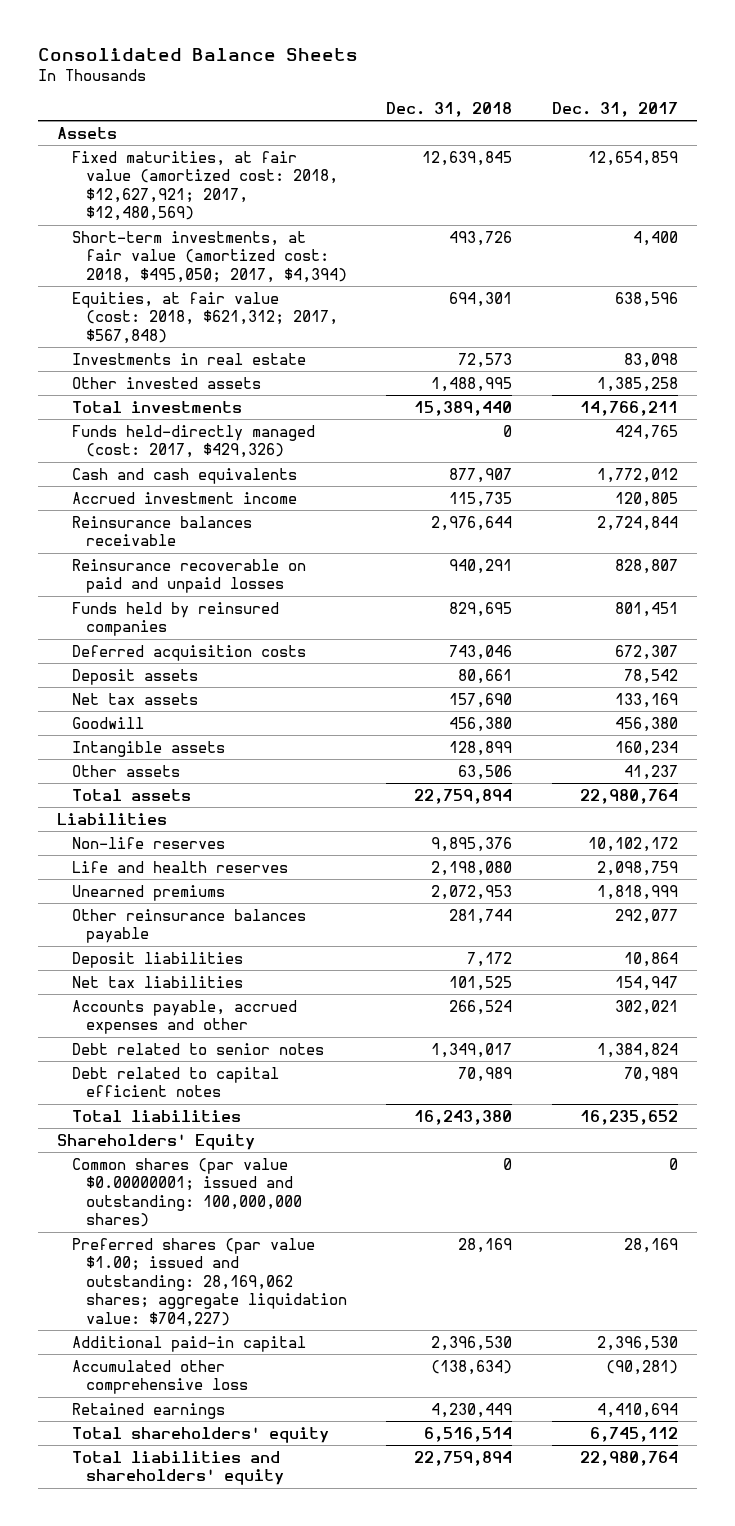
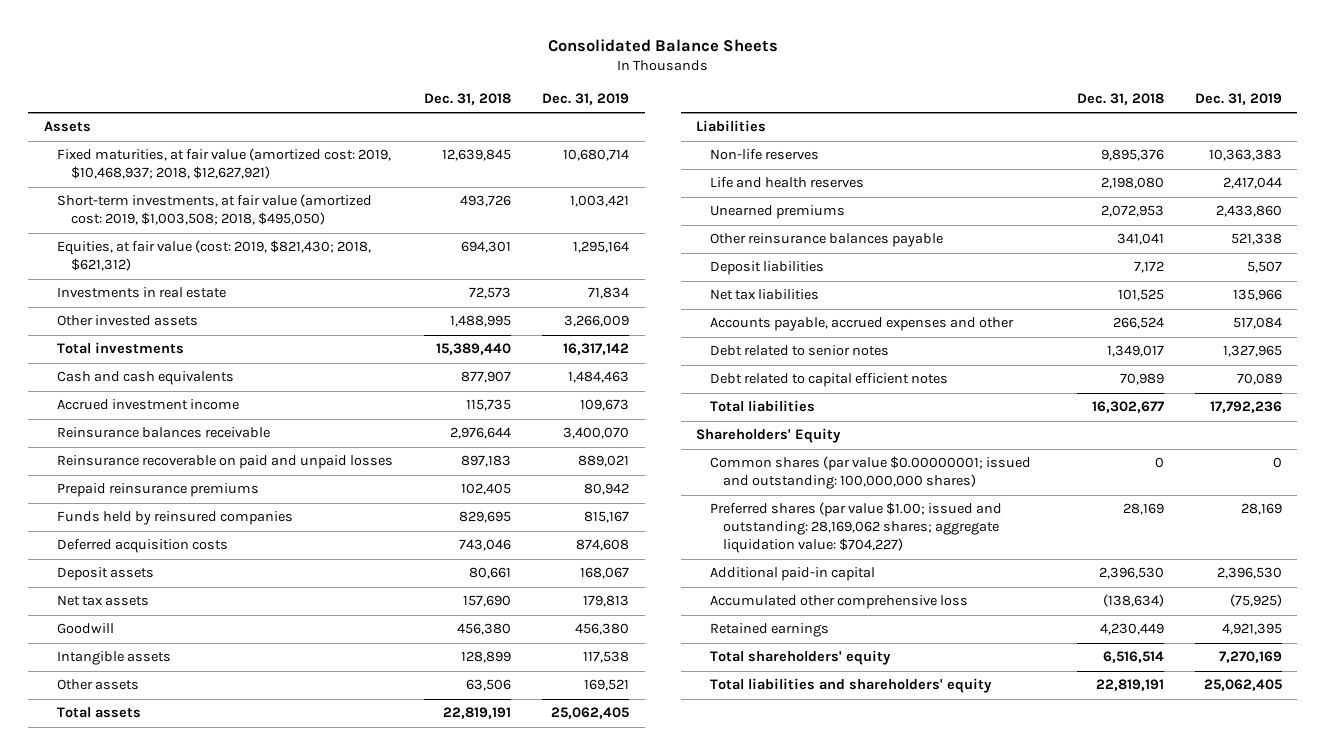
[551,101,678,117] Dec. 31, 2017 -> none
none -> [542,92,630,105] Dec. 31, 2019
[71,150,339,222] Fixed maturities, at fair value (amortized cost: 2018, $12,627,921; 2017, $12,480,569) -> [57,148,392,180] Fixed maturities, at fair value (amortized cost: 2019, $10,468,937; 2018, $12,627,921)
[71,230,348,283] Short-term investments, at fair value (amortized cost: 2018, $495,050; 2017, $4,394) -> [57,194,373,226] Short-term investments, at fair value (amortized cost: 2019, $1,003,508; 2018, $495,050)
[71,291,339,344] Equities, at fair value (cost: 2018, $621,312; 2017, $567,848) -> [57,240,372,272] Equities, at fair value (cost: 2019, $821,430; 2018, $621,312)
[71,424,315,459] Funds held-directly managed (cost: 2017, $429,326) -> none
[449,558,513,574] 940,291 -> [461,455,512,468] 897,183
none -> [57,483,260,498] Prepaid reinsurance premiums
[414,788,513,804] 22,759,894 -> [443,707,512,720] 22,819,191
[449,908,513,924] 281,744 -> [1116,233,1164,246] 341,041
[414,1109,513,1125] 16,243,380 -> [1091,401,1164,414] 16,302,677
[414,1450,513,1466] 22,759,894 -> [1095,679,1164,692] 22,819,191

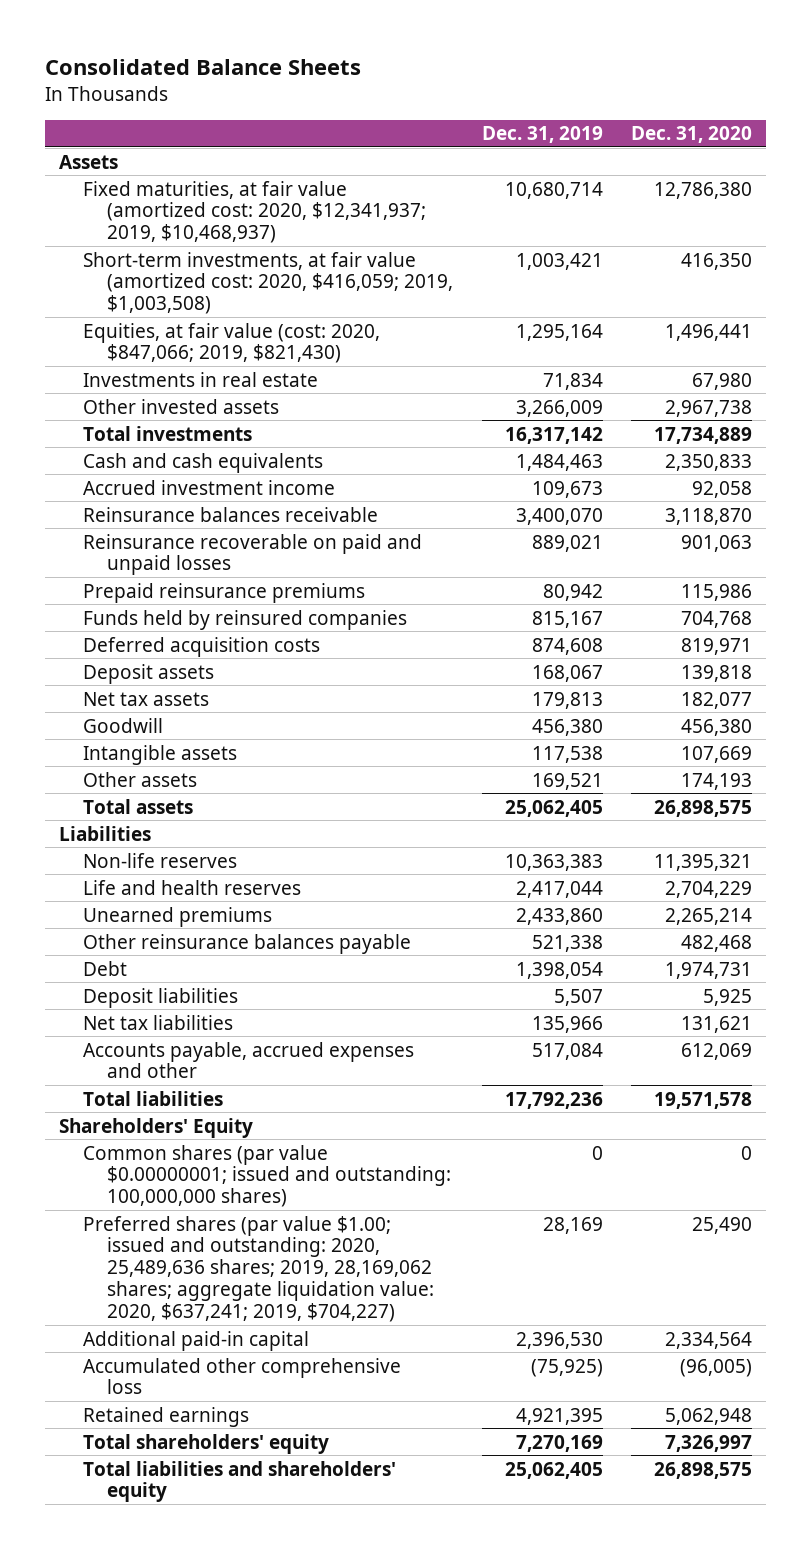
[424,92,512,105] Dec. 31, 2018 -> none
none -> [630,126,752,144] Dec. 31, 2020
[57,148,392,180] Fixed maturities, at fair value (amortized cost: 2019, $10,468,937; 2018, $12,627,921) -> [83,180,427,244] Fixed maturities, at fair value (amortized cost: 2020, $12,341,937; 2019, $10,468,937)
[57,194,373,226] Short-term investments, at fair value (amortized cost: 2019, $1,003,508; 2018, $495,050) -> [83,251,454,315] Short-term investments, at fair value (amortized cost: 2020, $416,059; 2019, $1,003,508)
[57,240,372,272] Equities, at fair value (cost: 2019, $821,430; 2018, $621,312) -> [83,322,381,364] Equities, at fair value (cost: 2020, $847,066; 2019, $821,430)
none -> [83,960,128,976] Debt
[709,345,889,357] Debt related to senior notes -> none
[709,373,948,388] Debt related to capital efficient notes -> none
[709,502,1002,554] Preferred shares (par value $1.00; issued and outstanding: 28,169,062 shares; aggregate liquidation value: $704,227) -> [83,1215,435,1323] Preferred shares (par value $1.00; issued and outstanding: 2020, 25,489,636 shares; 2019, 28,169,062 shares; aggregate liquidation value: 2020, $637,241; 2019, $704,227)

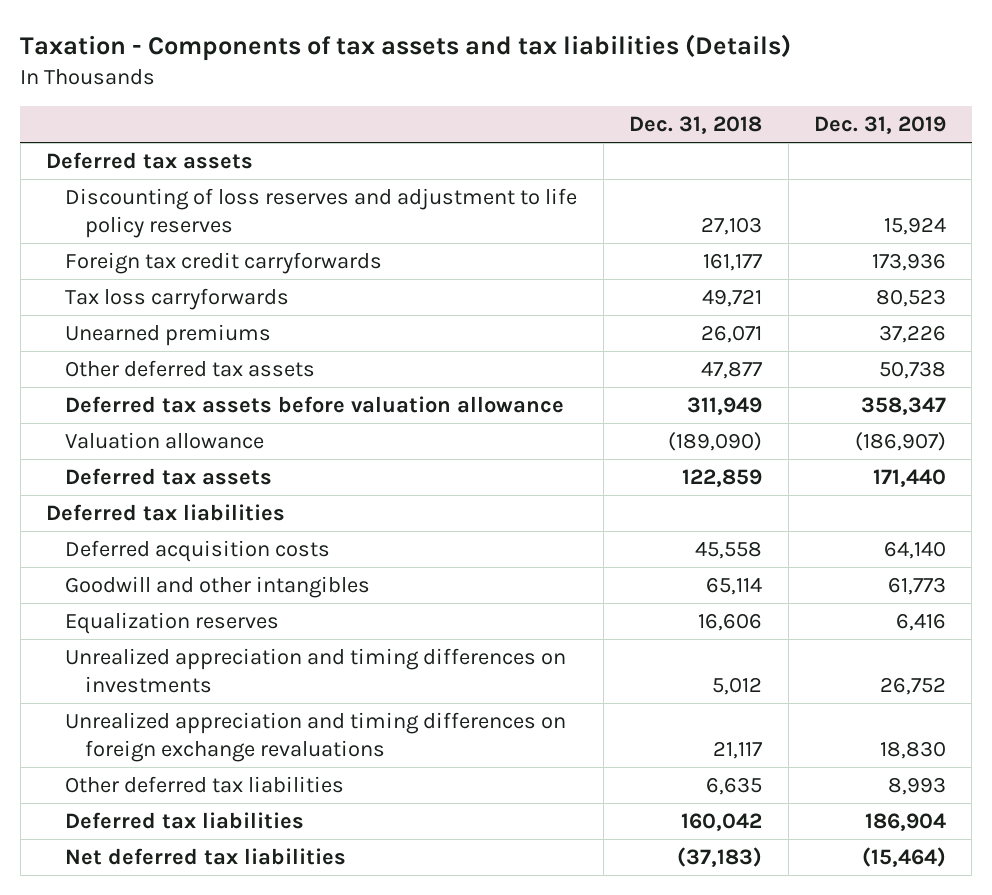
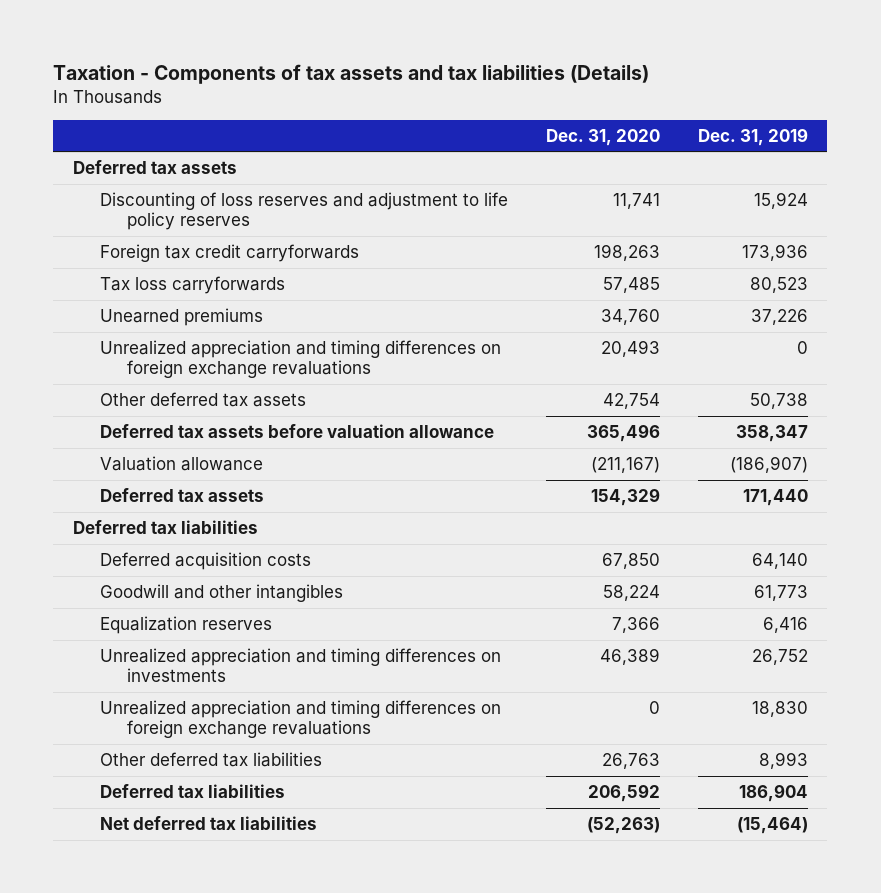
[629,116,763,135] Dec. 31, 2018 -> none
none -> [545,128,660,146] Dec. 31, 2020
none -> [99,340,501,378] Unrealized appreciation and timing differences on foreign exchange revaluations

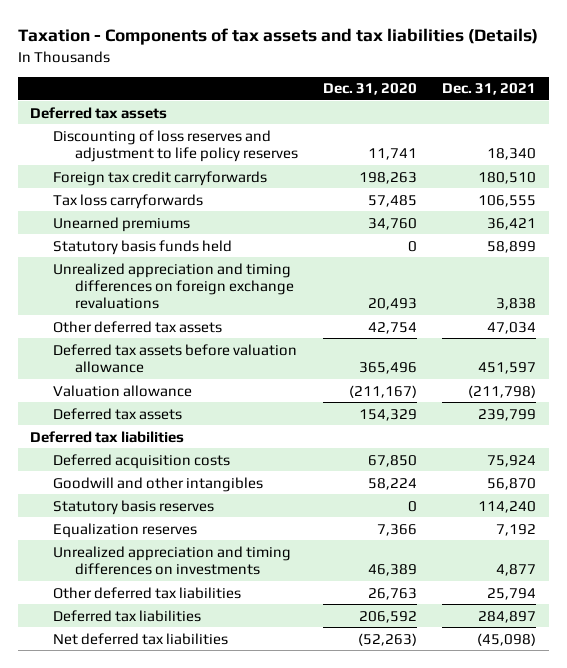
[698,127,809,146] Dec. 31, 2019 -> none
none -> [442,83,537,96] Dec. 31, 2021
none -> [52,239,232,255] Statutory basis funds held
none -> [52,499,214,515] Statutory basis reserves
[99,700,501,738] Unrealized appreciation and timing differences on foreign exchange revaluations -> none

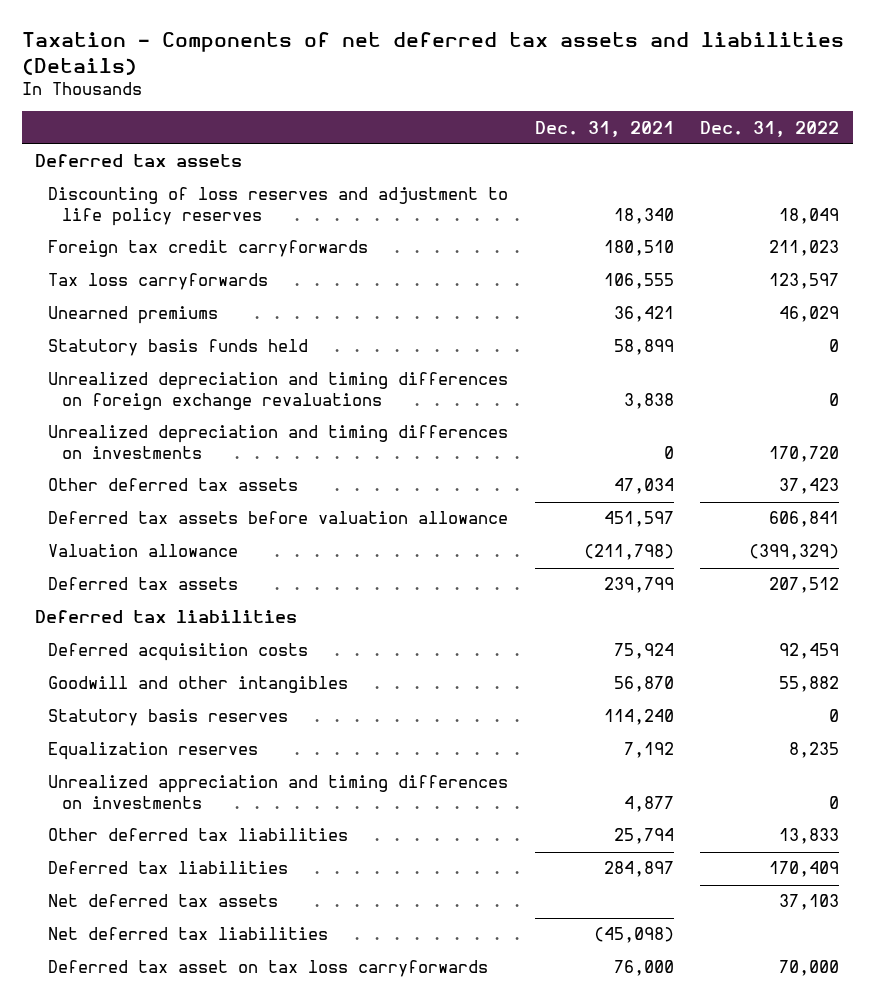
[17,28,538,46] Taxation - Components of tax assets and tax liabilities (Details) -> [21,32,844,75] Taxation - Components of net deferred tax assets and liabilities (Details)
[322,83,417,96] Dec. 31, 2020 -> none
none -> [700,120,840,137] Dec. 31, 2022
[52,262,294,310] Unrealized appreciation and timing differences on foreign exchange revaluations -> [48,372,509,411] Unrealized depreciation and timing differences on foreign exchange revaluations
none -> [48,425,509,460] Unrealized depreciation and timing differences on investments
none -> [48,894,279,908] Net deferred tax assets
none -> [48,960,489,978] Deferred tax asset on tax loss carryforwards

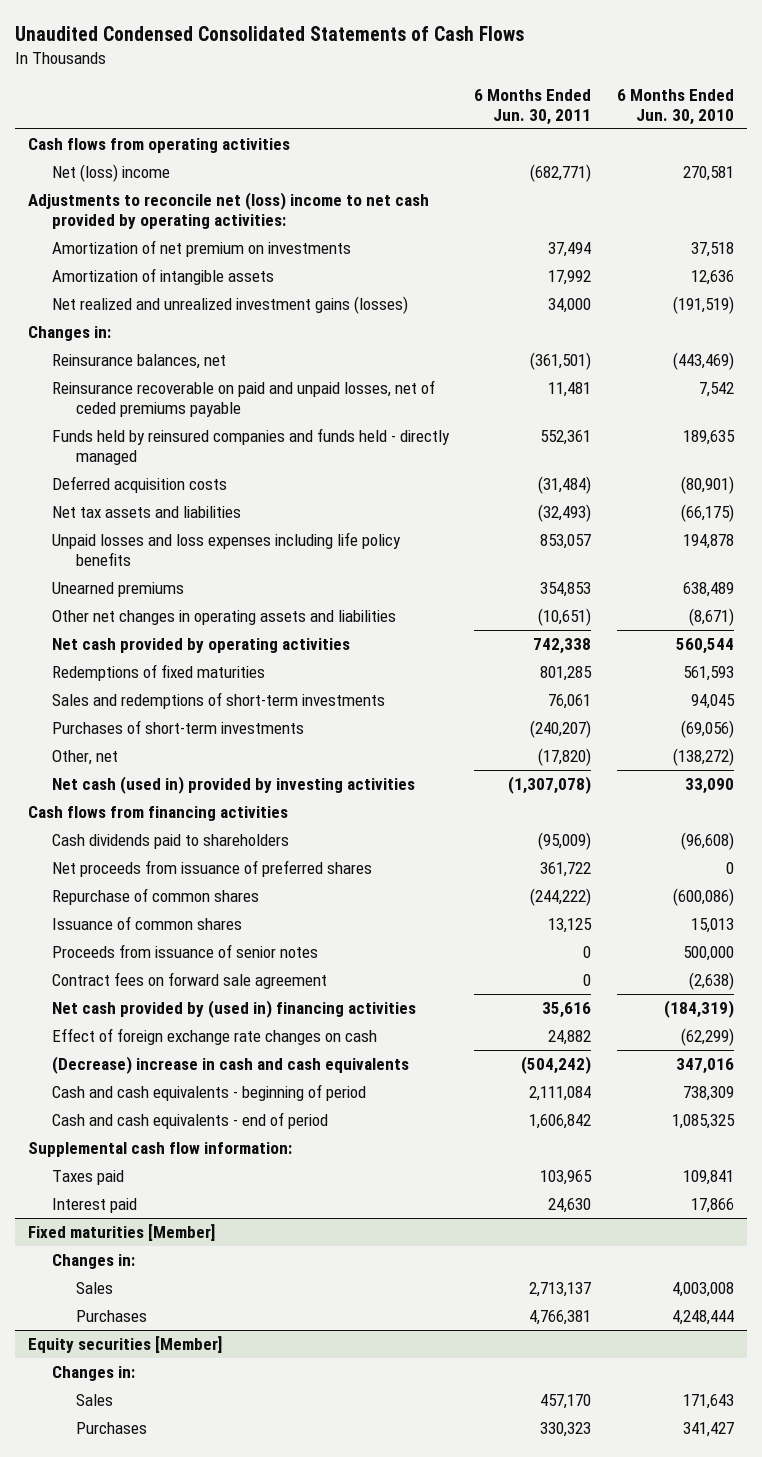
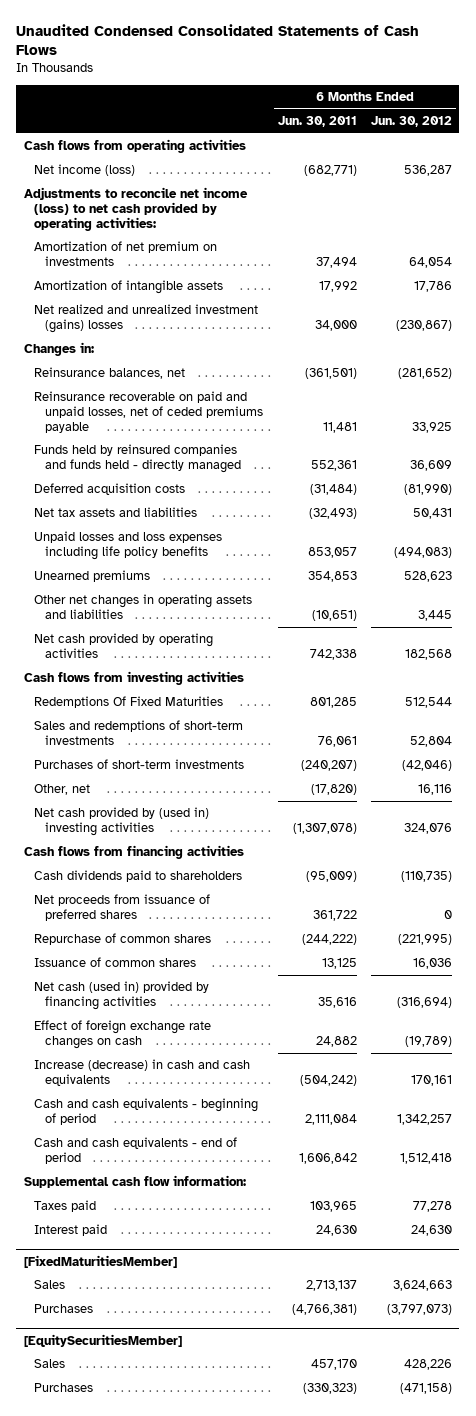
[616,88,734,125] 6 Months Ended Jun. 30, 2010 -> none
none -> [371,115,453,127] Jun. 30, 2012
[52,163,171,182] Net (loss) income -> [34,164,136,177] Net income (loss)
[27,191,429,229] Adjustments to reconcile net (loss) income to net cash provided by operating activities: -> [23,187,248,231] Adjustments to reconcile net income (loss) to net cash provided by operating activities:
[52,295,409,314] Net realized and unrealized investment gains (losses) -> [34,304,259,334] Net realized and unrealized investment (gains) losses
none -> [23,671,244,686] Cash flows from investing activities
[52,663,266,681] Redemptions of fixed maturities -> [34,696,224,709] Redemptions Of Fixed Maturities
[52,775,416,794] Net cash (used in) provided by investing activities -> [34,807,210,837] Net cash provided by (used in) investing activities
[52,943,319,958] Proceeds from issuance of senior notes -> none
[52,971,328,989] Contract fees on forward sale agreement -> none
[52,999,417,1018] Net cash provided by (used in) financing activities -> [34,981,210,1011] Net cash (used in) provided by financing activities
[52,1055,410,1074] (Decrease) increase in cash and cash equivalents -> [34,1059,251,1087] Increase (decrease) in cash and cash equivalents
[27,1223,215,1241] Fixed maturities [Member] -> none
[52,1253,136,1269] Changes in: -> none
none -> [23,1254,177,1268] [FixedMaturitiesMember]
[27,1335,222,1353] Equity securities [Member] -> none
[52,1365,136,1381] Changes in: -> none
[529,1309,592,1325] 4,766,381 -> [291,1304,357,1316] (4,766,381)
none -> [23,1333,182,1347] [EquitySecuritiesMember]
[540,1421,592,1437] 330,323 -> [302,1383,357,1395] (330,323)

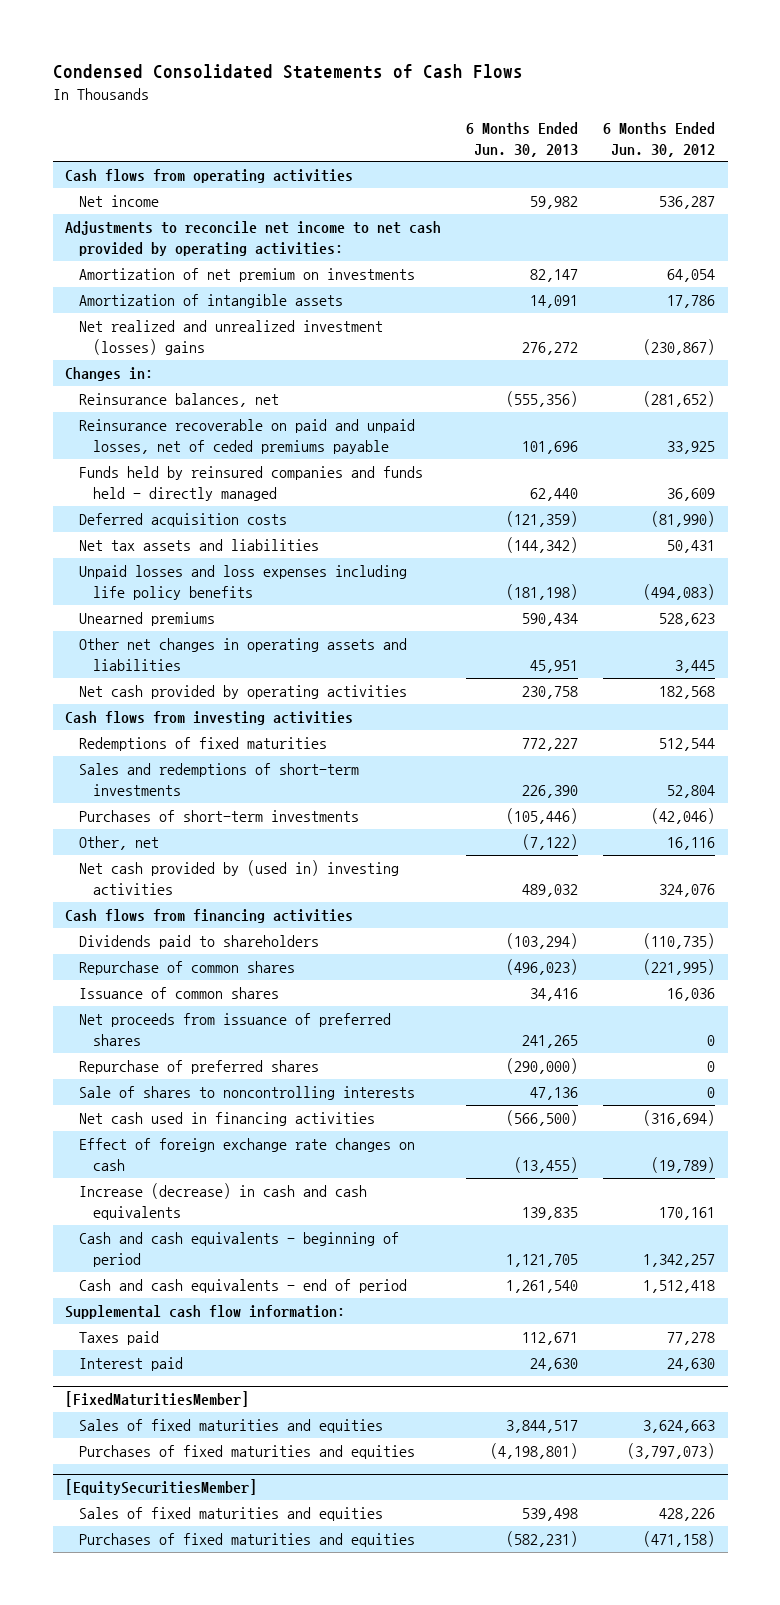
[16,23,420,56] Unaudited Condensed Consolidated Statements of Cash Flows -> [52,64,523,80] Condensed Consolidated Statements of Cash Flows
[277,115,357,127] Jun. 30, 2011 -> none
none -> [466,121,579,157] 6 Months Ended Jun. 30, 2013
[34,164,136,177] Net income (loss) -> [78,195,159,208] Net income
[23,187,248,231] Adjustments to reconcile net income (loss) to net cash provided by operating activities: -> [65,221,442,256] Adjustments to reconcile net income to net cash provided by operating activities:
[34,304,259,334] Net realized and unrealized investment (gains) losses -> [78,320,383,355] Net realized and unrealized investment (losses) gains
[34,696,224,709] Redemptions Of Fixed Maturities -> [78,737,327,752] Redemptions of fixed maturities
[34,870,243,883] Cash dividends paid to shareholders -> [78,935,319,950] Dividends paid to shareholders
[34,894,211,922] Net proceeds from issuance of preferred shares -> [78,1013,391,1046] Net proceeds from issuance of preferred shares
none -> [78,1060,319,1075] Repurchase of preferred shares
none -> [78,1086,415,1101] Sale of shares to noncontrolling interests
[34,981,210,1011] Net cash (used in) provided by financing activities -> [78,1112,375,1127] Net cash used in financing activities
[34,1280,66,1290] Sales -> [78,1419,383,1434] Sales of fixed maturities and equities
[34,1304,94,1314] Purchases -> [78,1445,415,1460] Purchases of fixed maturities and equities
[34,1359,66,1369] Sales -> [78,1507,383,1522] Sales of fixed maturities and equities
[34,1383,94,1393] Purchases -> [78,1533,415,1548] Purchases of fixed maturities and equities

